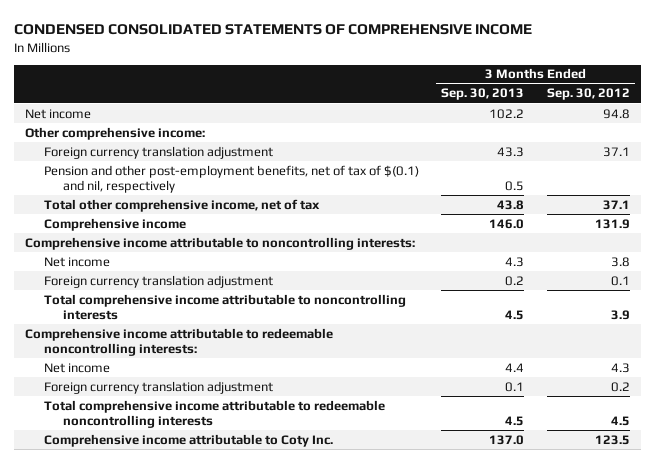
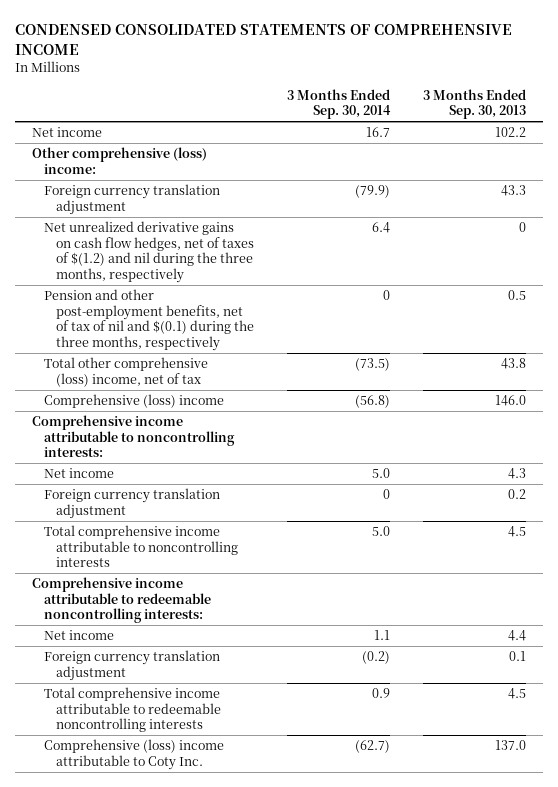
[546,88,630,101] Sep. 30, 2012 -> none
none -> [286,88,391,120] 3 Months Ended Sep. 30, 2014
[24,126,205,140] Other comprehensive income: -> [31,147,207,174] Other comprehensive (loss) income:
none -> [43,221,254,283] Net unrealized derivative gains on cash flow hedges, net of taxes of $(1.2) and nil during the three months, respectively
[43,164,419,194] Pension and other post-employment benefits, net of tax of $(0.1) and nil, respectively -> [43,289,254,351] Pension and other post-employment benefits, net of tax of nil and $(0.1) during the three months, respectively
[43,198,320,212] Total other comprehensive income, net of tax -> [43,357,208,387] Total other comprehensive (loss) income, net of tax
[43,217,186,231] Comprehensive income -> [43,394,224,409] Comprehensive (loss) income
[43,433,333,447] Comprehensive income attributable to Coty Inc. -> [43,739,224,770] Comprehensive (loss) income attributable to Coty Inc.

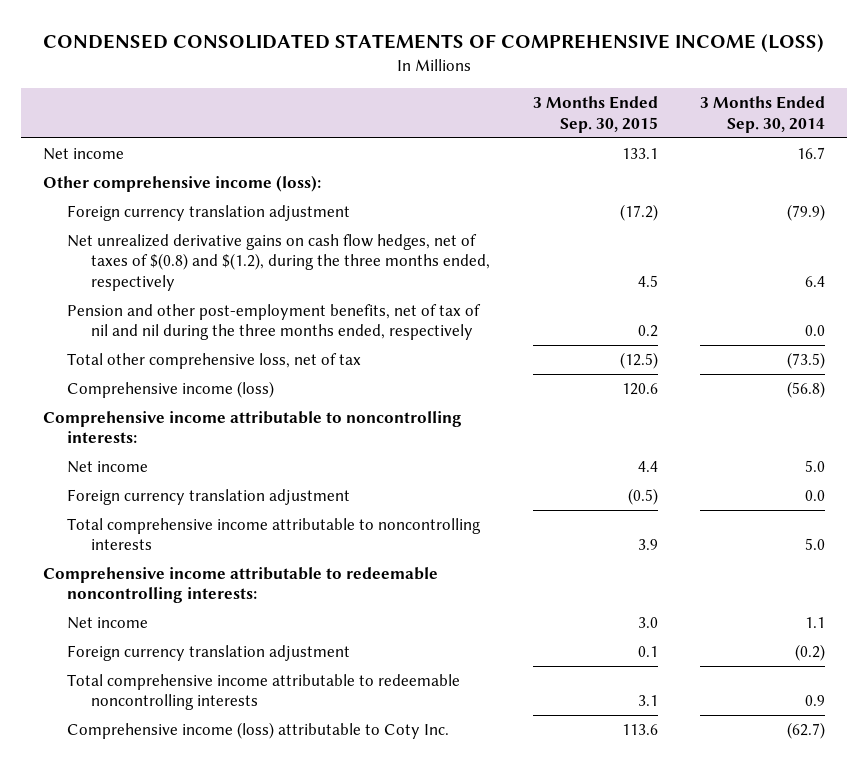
[15,23,513,55] CONDENSED CONSOLIDATED STATEMENTS OF COMPREHENSIVE INCOME -> [43,33,825,52] CONDENSED CONSOLIDATED STATEMENTS OF COMPREHENSIVE INCOME (LOSS)
[423,88,527,120] 3 Months Ended Sep. 30, 2013 -> none
none -> [532,96,658,133] 3 Months Ended Sep. 30, 2015
[31,147,207,174] Other comprehensive (loss) income: -> [42,175,321,193] Other comprehensive income (loss):
[43,221,254,283] Net unrealized derivative gains on cash flow hedges, net of taxes of $(1.2) and nil during the three months, respectively -> [66,234,490,291] Net unrealized derivative gains on cash flow hedges, net of taxes of $(0.8) and $(1.2), during the three months ended, respectively
[43,289,254,351] Pension and other post-employment benefits, net of tax of nil and $(0.1) during the three months, respectively -> [66,304,481,341] Pension and other post-employment benefits, net of tax of nil and nil during the three months ended, respectively
[382,290,390,301] 0 -> [805,325,826,337] 0.0
[43,357,208,387] Total other comprehensive (loss) income, net of tax -> [66,353,361,370] Total other comprehensive loss, net of tax
[43,394,224,409] Comprehensive (loss) income -> [66,381,274,399] Comprehensive income (loss)
[382,489,390,500] 0 -> [805,490,826,502] 0.0
[43,739,224,770] Comprehensive (loss) income attributable to Coty Inc. -> [66,722,449,740] Comprehensive income (loss) attributable to Coty Inc.

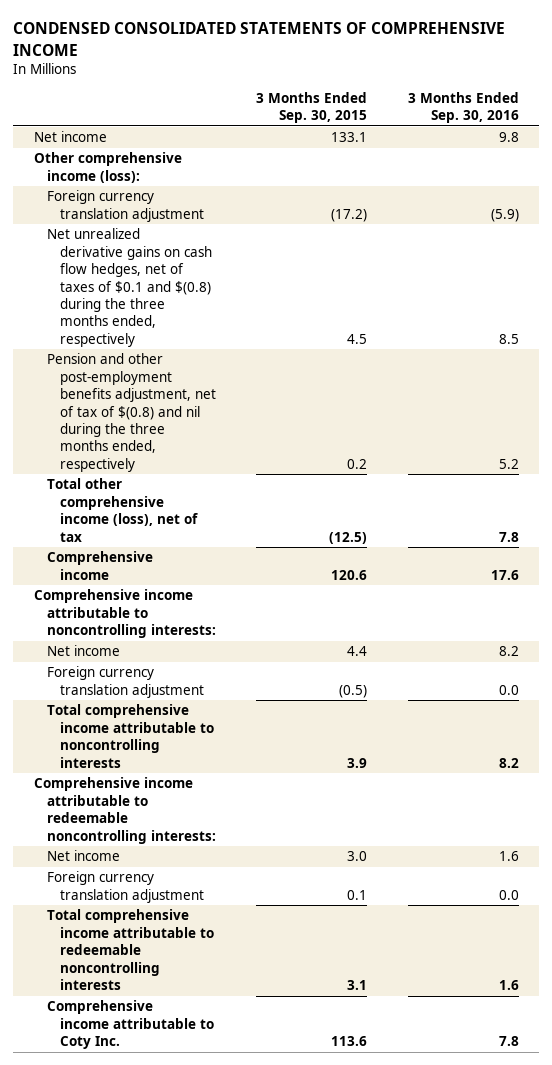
[43,33,825,52] CONDENSED CONSOLIDATED STATEMENTS OF COMPREHENSIVE INCOME (LOSS) -> [13,22,506,56] CONDENSED CONSOLIDATED STATEMENTS OF COMPREHENSIVE INCOME
[700,96,826,133] 3 Months Ended Sep. 30, 2014 -> none
none -> [407,91,519,124] 3 Months Ended Sep. 30, 2016
[66,234,490,291] Net unrealized derivative gains on cash flow hedges, net of taxes of $(0.8) and $(1.2), during the three months ended, respectively -> [46,228,213,347] Net unrealized derivative gains on cash flow hedges, net of taxes of $0.1 and $(0.8) during the three months ended, respectively
[66,304,481,341] Pension and other post-employment benefits, net of tax of nil and nil during the three months ended, respectively -> [46,353,217,472] Pension and other post-employment benefits adjustment, net of tax of $(0.8) and nil during the three months ended, respectively
[66,353,361,370] Total other comprehensive loss, net of tax -> [46,478,199,542] Total other comprehensive income (loss), net of tax
[66,381,274,399] Comprehensive income (loss) -> [46,551,153,580] Comprehensive income
[66,722,449,740] Comprehensive income (loss) attributable to Coty Inc. -> [46,1000,215,1050] Comprehensive income attributable to Coty Inc.

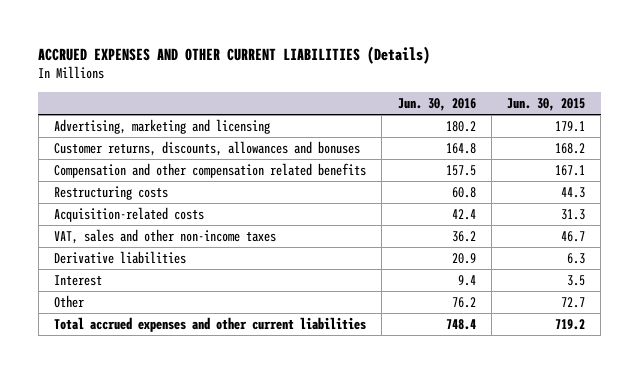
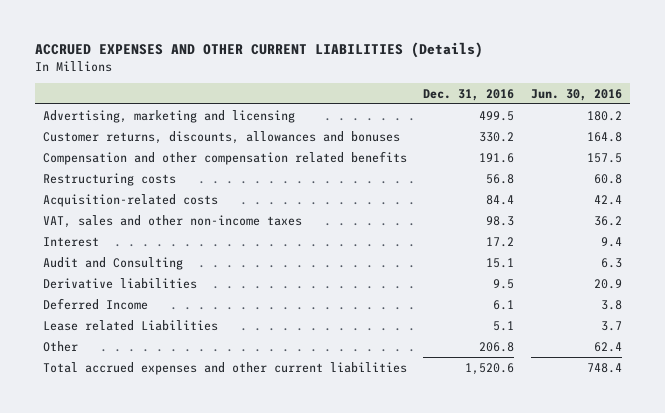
[506,98,585,112] Jun. 30, 2015 -> none
none -> [423,88,515,101] Dec. 31, 2016
none -> [43,256,184,270] Audit and Consulting
[54,250,187,264] Derivative liabilities -> [43,277,198,289] Derivative liabilities
none -> [43,297,149,310] Deferred Income
none -> [43,319,219,331] Lease related Liabilities
[451,296,476,308] 76.2 -> [593,341,622,352] 62.4

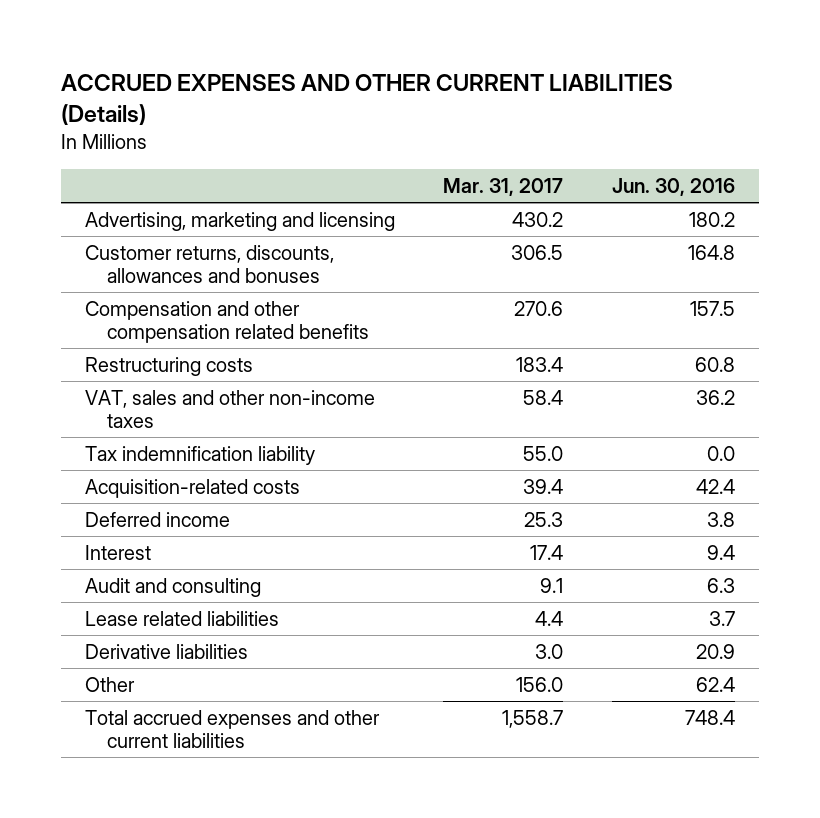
[423,88,515,101] Dec. 31, 2016 -> none
none -> [443,177,564,196] Mar. 31, 2017
none -> [84,445,315,465] Tax indemnification liability
[43,193,219,207] Acquisition-related costs -> [84,478,300,498] Acquisition-related costs
none -> [84,511,230,527] Deferred income
[43,256,184,270] Audit and Consulting -> [84,577,261,597] Audit and consulting
none -> [84,610,279,626] Lease related liabilities
[43,297,149,310] Deferred Income -> none
[43,319,219,331] Lease related Liabilities -> none

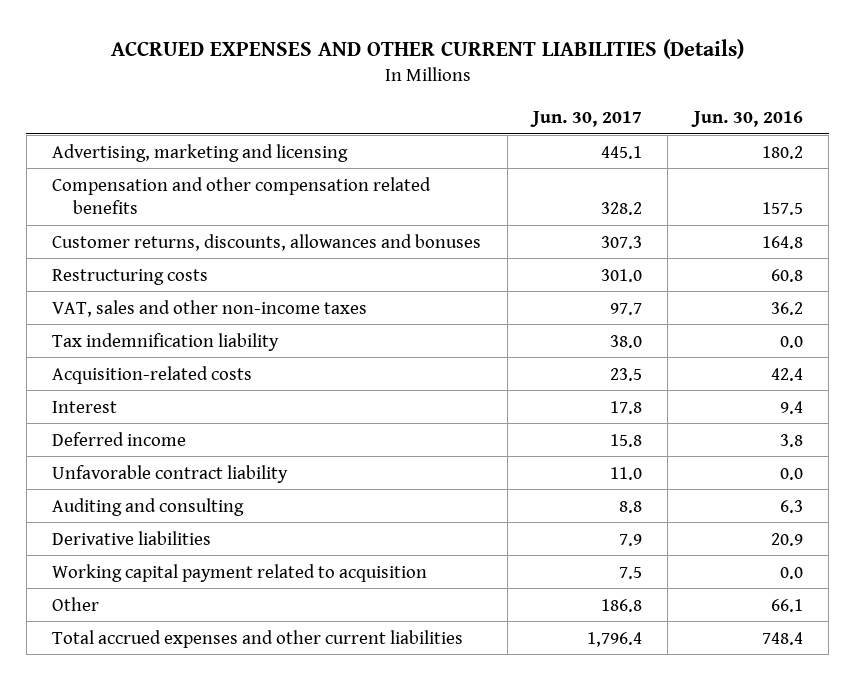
[443,177,564,196] Mar. 31, 2017 -> none
none -> [530,110,643,127] Jun. 30, 2017
[84,244,334,284] Customer returns, discounts, allowances and bonuses -> [52,233,482,251] Customer returns, discounts, allowances and bonuses
[84,610,279,626] Lease related liabilities -> none
[84,511,230,527] Deferred income -> [52,431,187,446] Deferred income
none -> [52,464,289,483] Unfavorable contract liability
[84,577,261,597] Audit and consulting -> [52,497,245,516] Auditing and consulting
none -> [52,563,428,582] Working capital payment related to acquisition
[696,676,736,692] 62.4 -> [770,598,803,612] 66.1

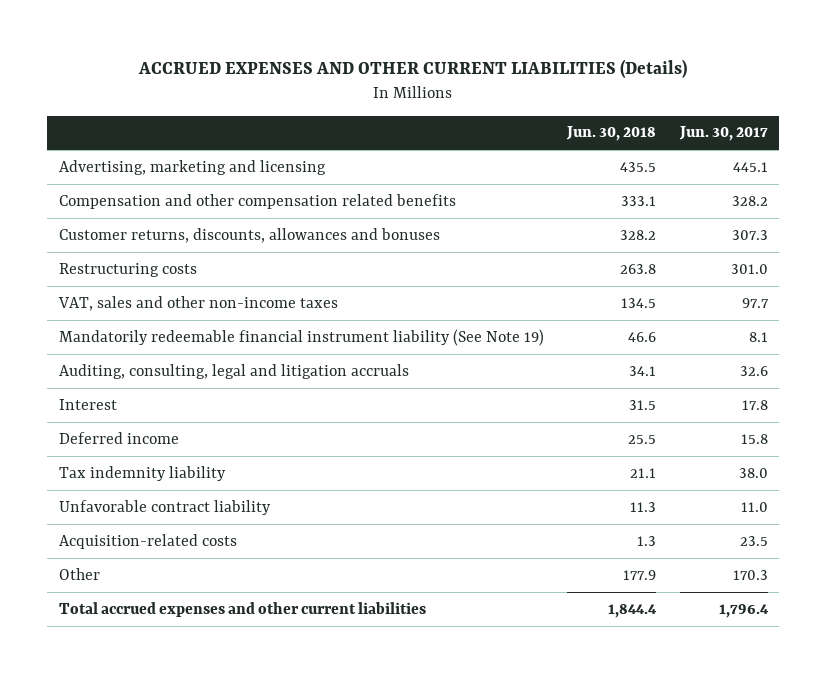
[690,110,803,127] Jun. 30, 2016 -> none
none -> [566,126,657,142] Jun. 30, 2018
[52,332,280,351] Tax indemnification liability -> none
none -> [58,328,544,346] Mandatorily redeemable financial instrument liability (See Note 19)
none -> [58,363,409,379] Auditing, consulting, legal and litigation accruals
none -> [58,465,226,481] Tax indemnity liability
[52,497,245,516] Auditing and consulting -> none
[52,530,212,545] Derivative liabilities -> none
[52,563,428,582] Working capital payment related to acquisition -> none
[52,365,253,384] Acquisition-related costs -> [58,533,237,549] Acquisition-related costs
[601,598,643,612] 186.8 -> [732,569,768,580] 170.3

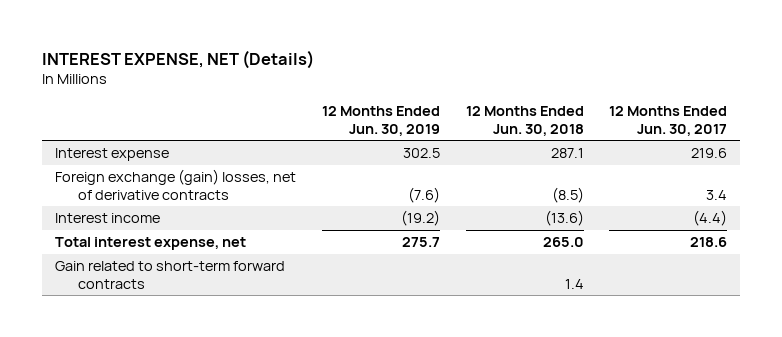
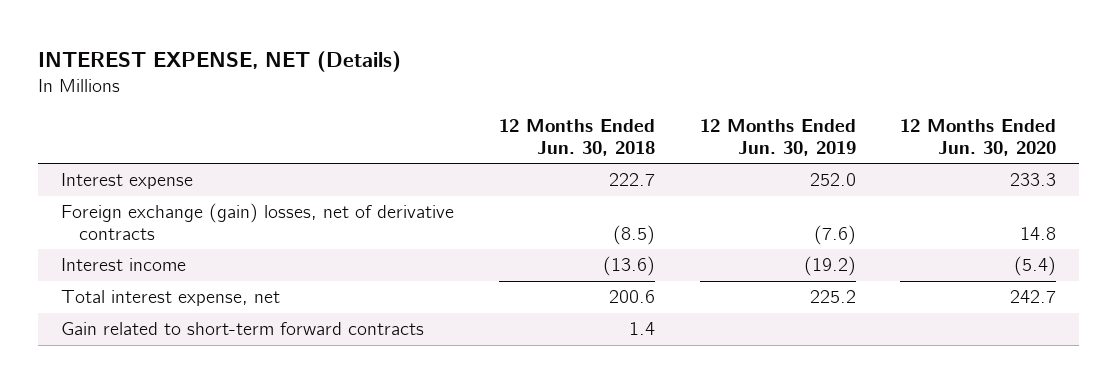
[609,105,728,136] 12 Months Ended Jun. 30, 2017 -> none
none -> [900,119,1057,156] 12 Months Ended Jun. 30, 2020
[402,148,440,159] 302.5 -> [809,173,856,187] 252.0
[550,148,584,159] 287.1 -> [608,173,655,187] 222.7
[401,237,440,248] 275.7 -> [809,290,856,304] 225.2
[542,237,584,248] 265.0 -> [608,290,655,304] 200.6

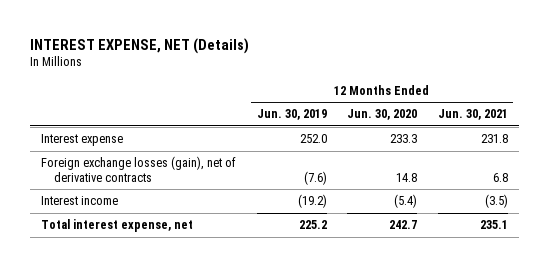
[498,119,655,156] 12 Months Ended Jun. 30, 2018 -> none
none -> [438,109,509,121] Jun. 30, 2021
[60,203,454,240] Foreign exchange (gain) losses, net of derivative contracts -> [40,156,236,182] Foreign exchange losses (gain), net of derivative contracts
[60,322,424,336] Gain related to short-term forward contracts -> none

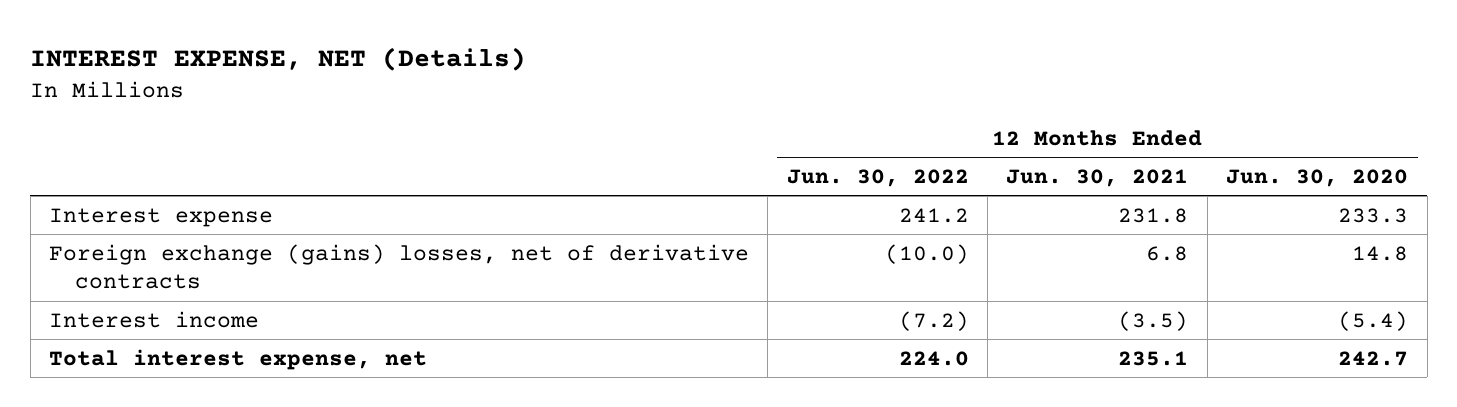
[256,109,327,121] Jun. 30, 2019 -> none
none -> [786,169,969,188] Jun. 30, 2022
[40,156,236,182] Foreign exchange losses (gain), net of derivative contracts -> [49,243,750,290] Foreign exchange (gains) losses, net of derivative contracts

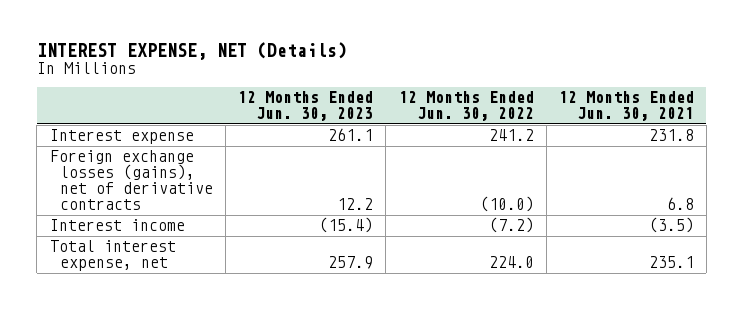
[1226,169,1409,188] Jun. 30, 2020 -> none
none -> [238,91,374,122] 12 Months Ended Jun. 30, 2023
[49,243,750,290] Foreign exchange (gains) losses, net of derivative contracts -> [49,150,214,211] Foreign exchange losses (gains), net of derivative contracts

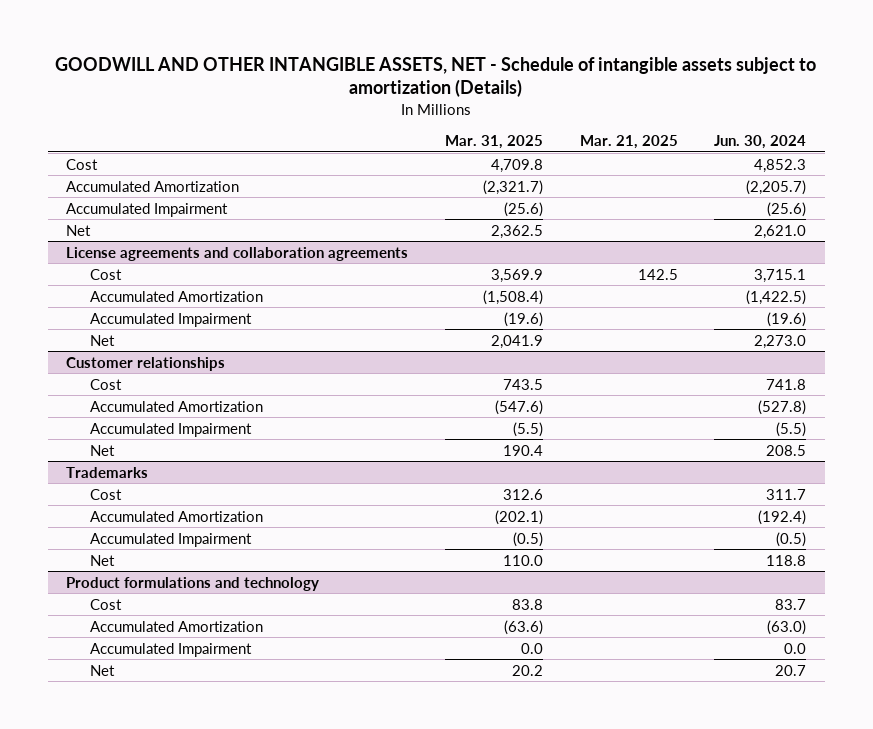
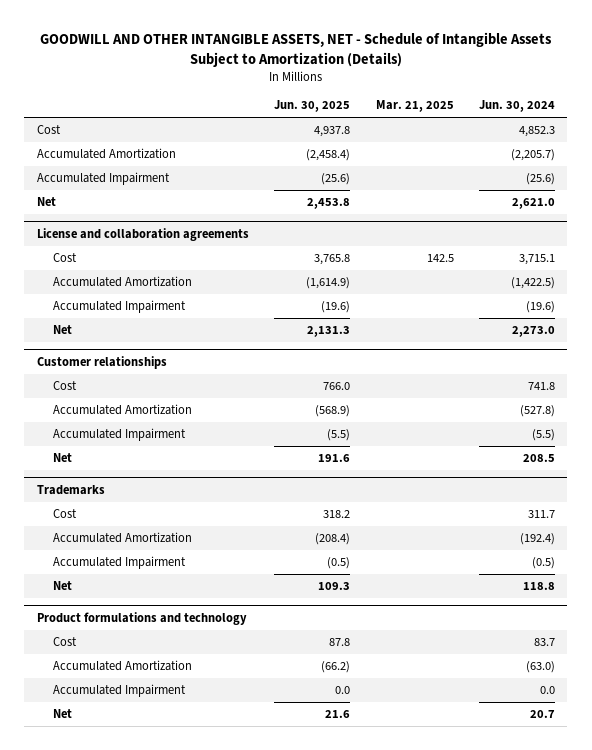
[55,57,817,98] GOODWILL AND OTHER INTANGIBLE ASSETS, NET - Schedule of intangible assets subject to amortization (Details) -> [39,31,552,67] GOODWILL AND OTHER INTANGIBLE ASSETS, NET - Schedule of Intangible Assets Subject to Amortization (Details)
[444,135,543,150] Mar. 31, 2025 -> none
none -> [274,100,351,113] Jun. 30, 2025
[66,246,409,261] License agreements and collaboration agreements -> [37,228,250,242] License and collaboration agreements

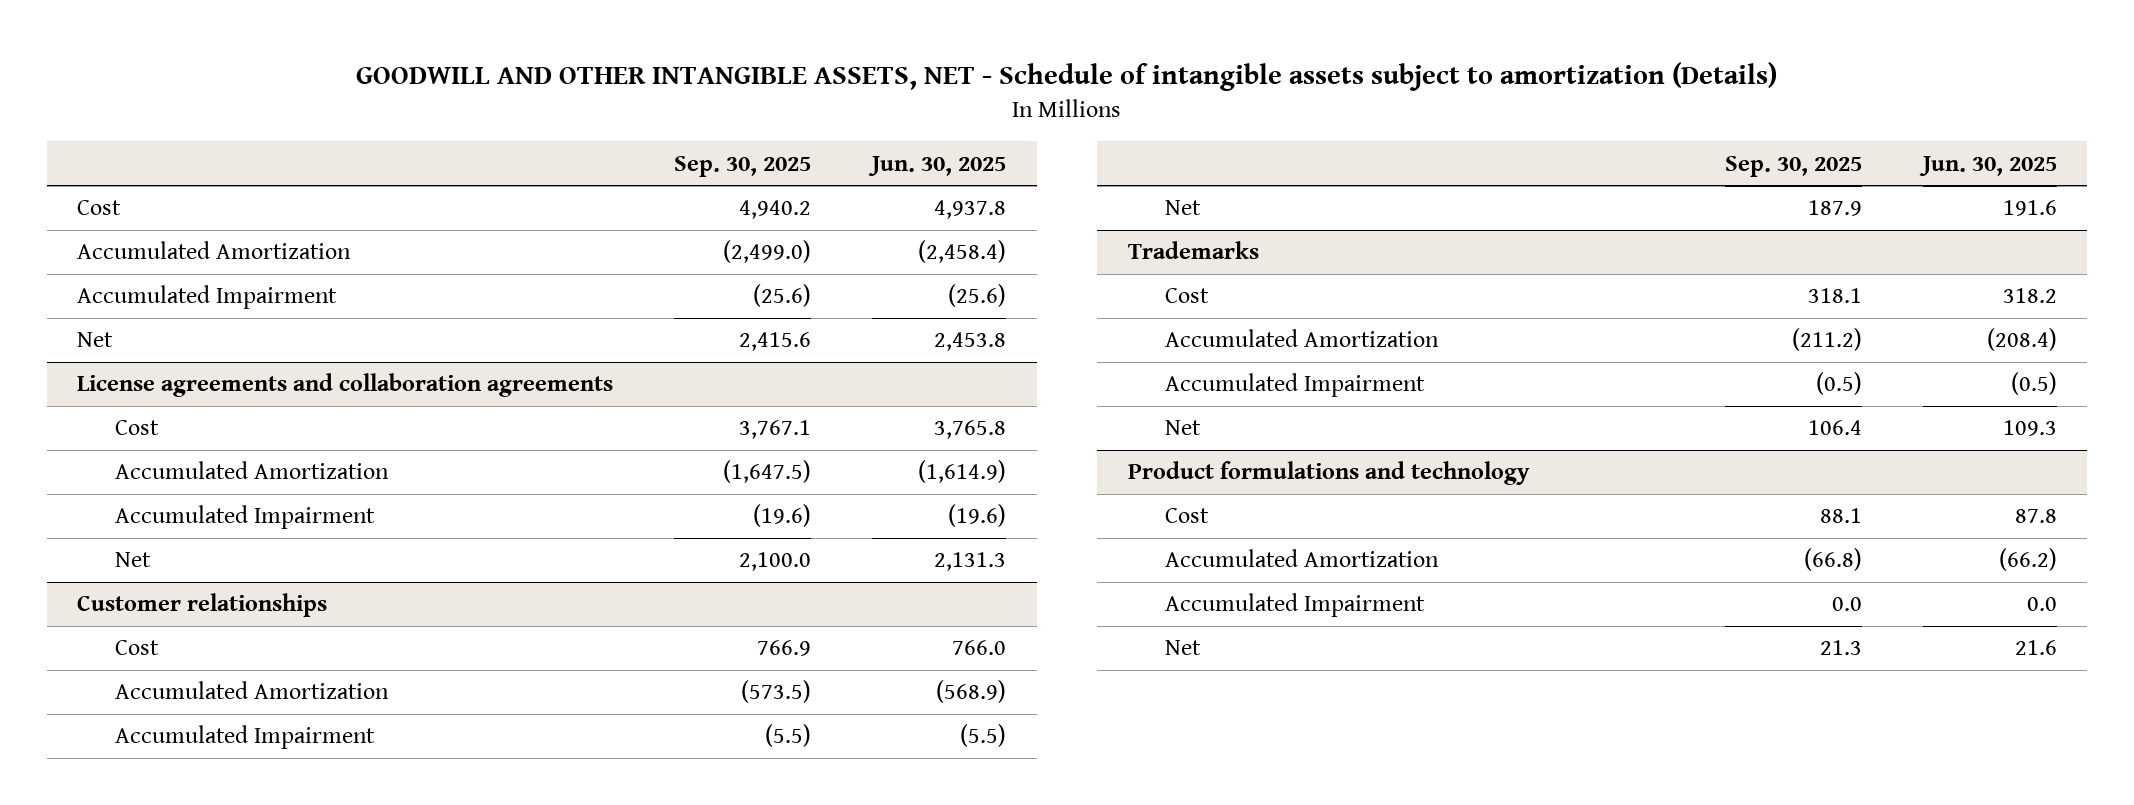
[39,31,552,67] GOODWILL AND OTHER INTANGIBLE ASSETS, NET - Schedule of Intangible Assets Subject to Amortization (Details) -> [355,62,1777,92] GOODWILL AND OTHER INTANGIBLE ASSETS, NET - Schedule of intangible assets subject to amortization (Details)
[375,100,454,113] Mar. 21, 2025 -> none
[478,100,555,113] Jun. 30, 2024 -> none
none -> [674,155,812,177] Sep. 30, 2025
[37,228,250,242] License and collaboration agreements -> [77,373,614,398] License agreements and collaboration agreements

